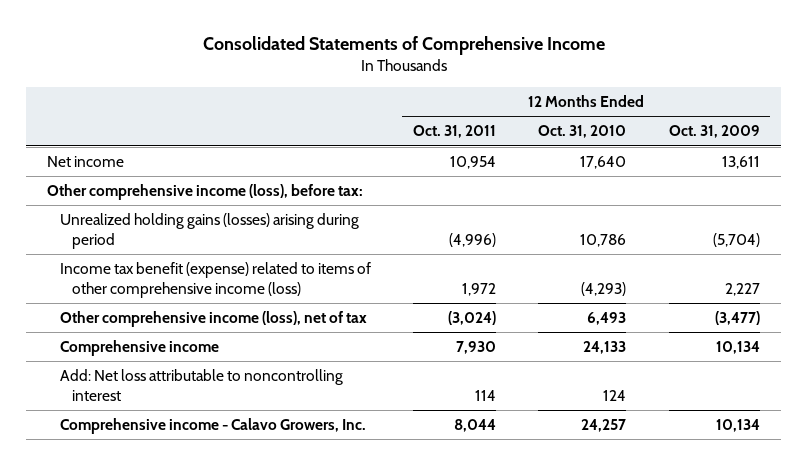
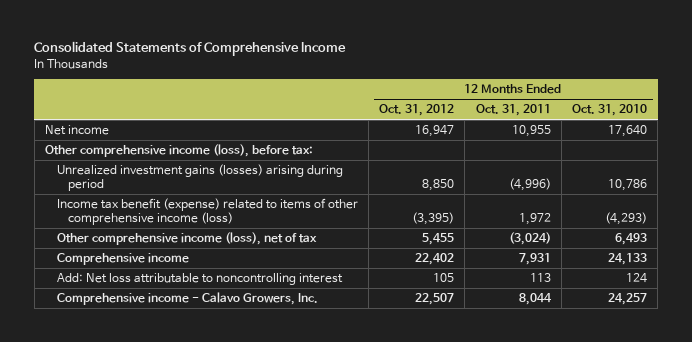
[668,125,760,139] Oct. 31, 2009 -> none
none -> [379,104,455,117] Oct. 31, 2012
[450,156,497,170] 10,954 -> [511,125,551,138] 10,955
[59,213,359,250] Unrealized holding gains (losses) arising during period -> [56,164,343,191] Unrealized investment gains (losses) arising during period
[456,341,497,355] 7,930 -> [518,253,551,266] 7,931
[475,390,497,402] 114 -> [529,273,551,283] 113

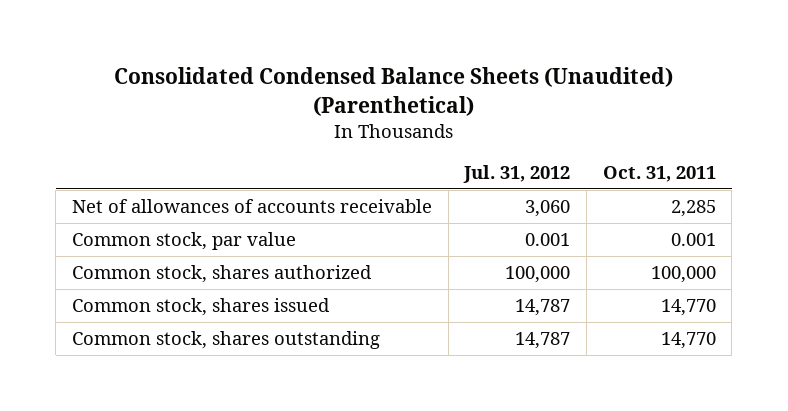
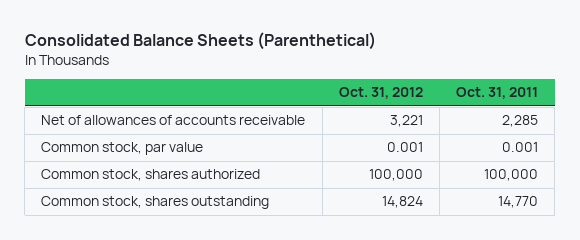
[113,67,673,116] Consolidated Condensed Balance Sheets (Unaudited) (Parenthetical) -> [24,32,376,51] Consolidated Balance Sheets (Parenthetical)
[463,165,571,184] Jul. 31, 2012 -> none
none -> [338,87,423,100] Oct. 31, 2012
[72,298,331,317] Common stock, shares issued -> none

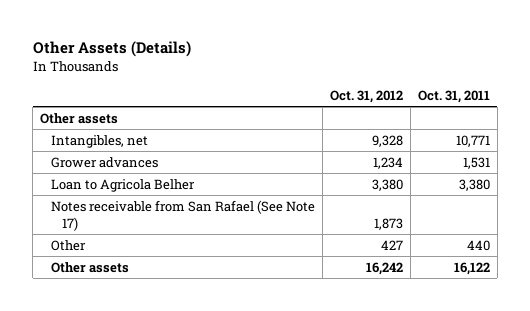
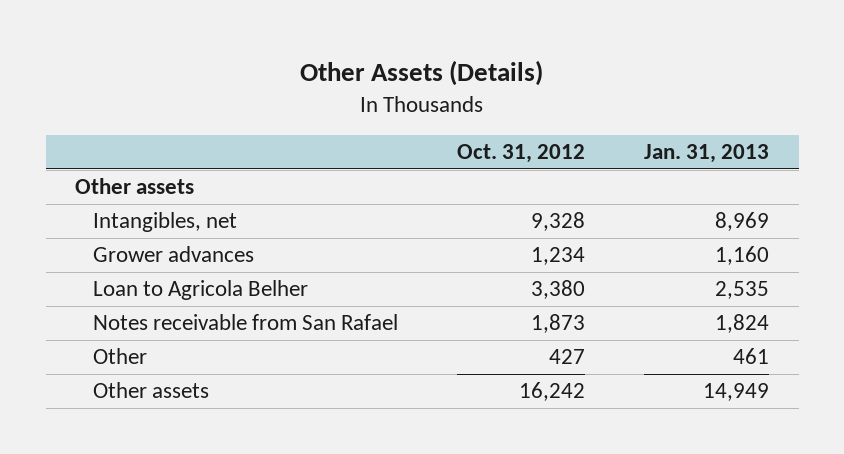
[417,89,490,103] Oct. 31, 2011 -> none
none -> [644,144,770,164] Jan. 31, 2013
[51,199,316,231] Notes receivable from San Rafael (See Note 17) -> [93,314,399,331] Notes receivable from San Rafael

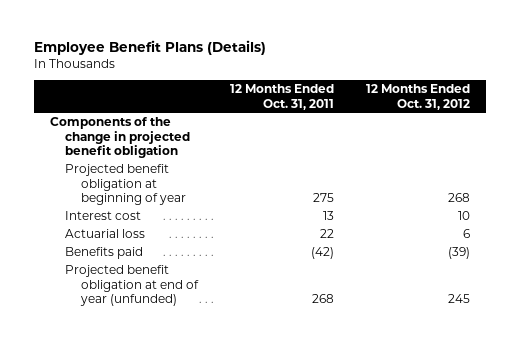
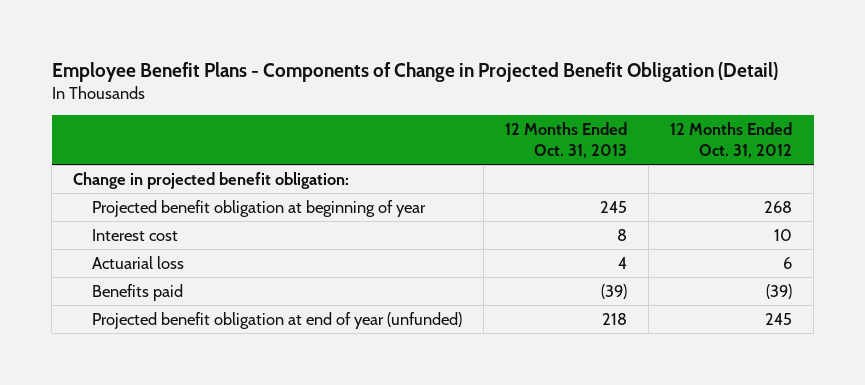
[33,40,266,56] Employee Benefit Plans (Details) -> [51,61,778,82] Employee Benefit Plans - Components of Change in Projected Benefit Obligation (Detail)
[230,83,335,110] 12 Months Ended Oct. 31, 2011 -> none
none -> [504,122,627,158] 12 Months Ended Oct. 31, 2013
[49,116,191,159] Components of the change in projected benefit obligation -> [73,171,350,189] Change in projected benefit obligation:

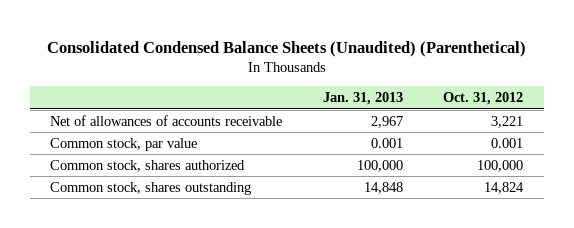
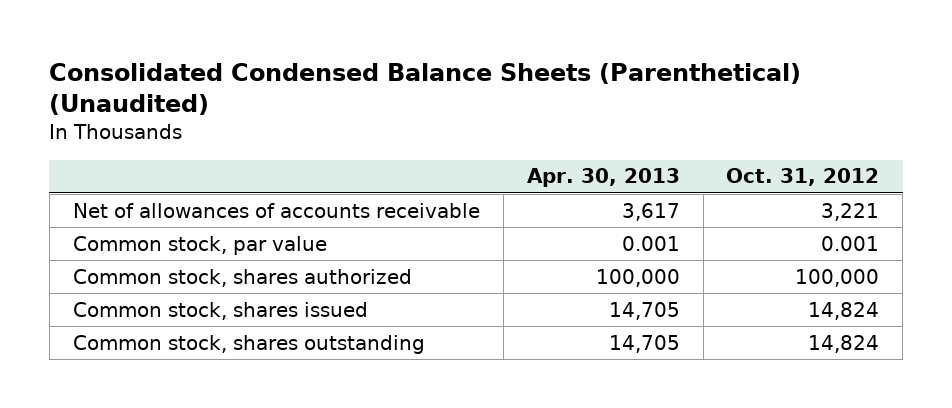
[46,40,526,57] Consolidated Condensed Balance Sheets (Unaudited) (Parenthetical) -> [49,62,802,116] Consolidated Condensed Balance Sheets (Parenthetical) (Unaudited)
[322,92,403,106] Jan. 31, 2013 -> none
none -> [526,168,680,188] Apr. 30, 2013
none -> [72,301,368,320] Common stock, shares issued

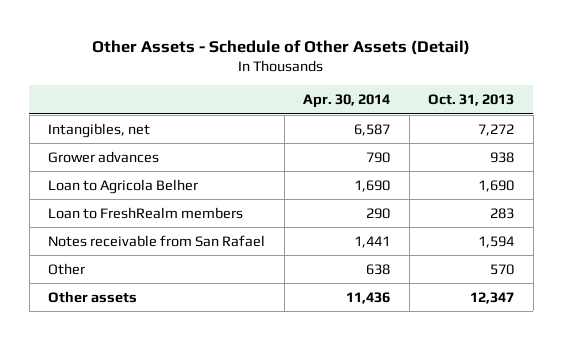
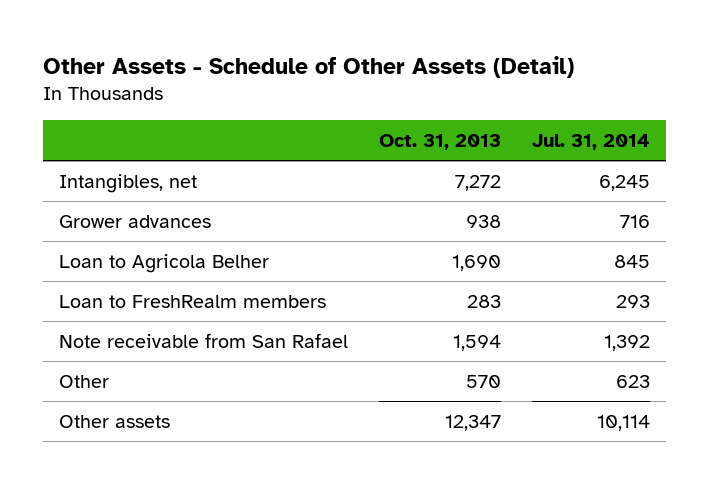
[303,94,391,109] Apr. 30, 2014 -> none
none -> [532,133,651,150] Jul. 31, 2014
[48,234,266,247] Notes receivable from San Rafael -> [58,332,348,348] Note receivable from San Rafael

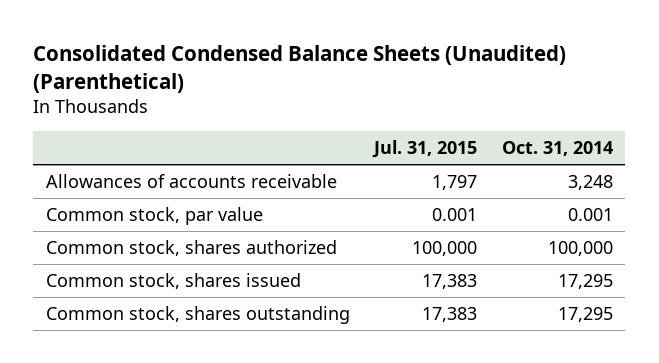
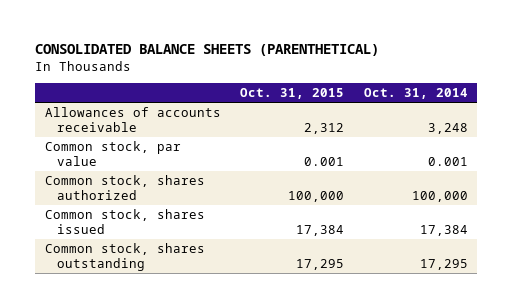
[33,45,567,93] Consolidated Condensed Balance Sheets (Unaudited) (Parenthetical) -> [35,44,380,57] CONSOLIDATED BALANCE SHEETS (PARENTHETICAL)
[372,140,478,159] Jul. 31, 2015 -> none
none -> [240,88,345,100] Oct. 31, 2015
[558,274,614,290] 17,295 -> [419,225,468,237] 17,384

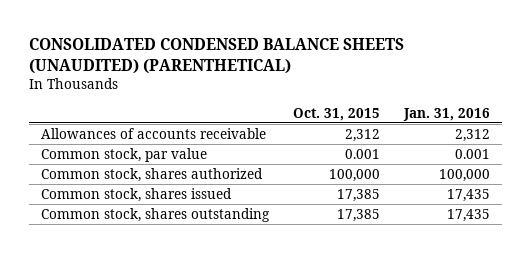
[35,44,380,57] CONSOLIDATED BALANCE SHEETS (PARENTHETICAL) -> [29,38,405,75] CONSOLIDATED CONDENSED BALANCE SHEETS (UNAUDITED) (PARENTHETICAL)
[363,88,468,100] Oct. 31, 2014 -> none
none -> [402,107,490,121] Jan. 31, 2016
[296,225,345,237] 17,384 -> [337,188,381,202] 17,385
[296,259,345,271] 17,295 -> [337,208,381,222] 17,385

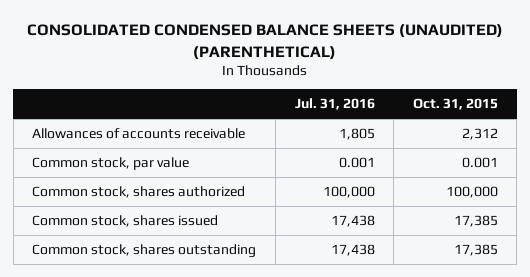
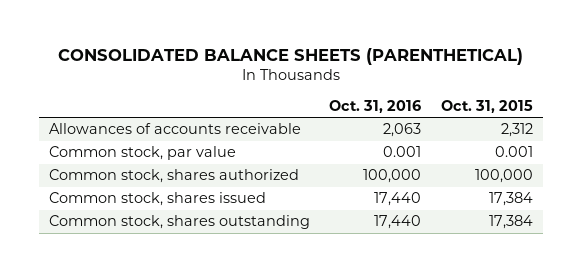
[27,23,504,60] CONSOLIDATED CONDENSED BALANCE SHEETS (UNAUDITED) (PARENTHETICAL) -> [57,47,523,65] CONSOLIDATED BALANCE SHEETS (PARENTHETICAL)
[294,98,375,111] Jul. 31, 2016 -> none
none -> [329,99,422,113] Oct. 31, 2016
[453,214,498,227] 17,385 -> [489,192,534,207] 17,384
[453,243,498,256] 17,385 -> [489,215,534,230] 17,384

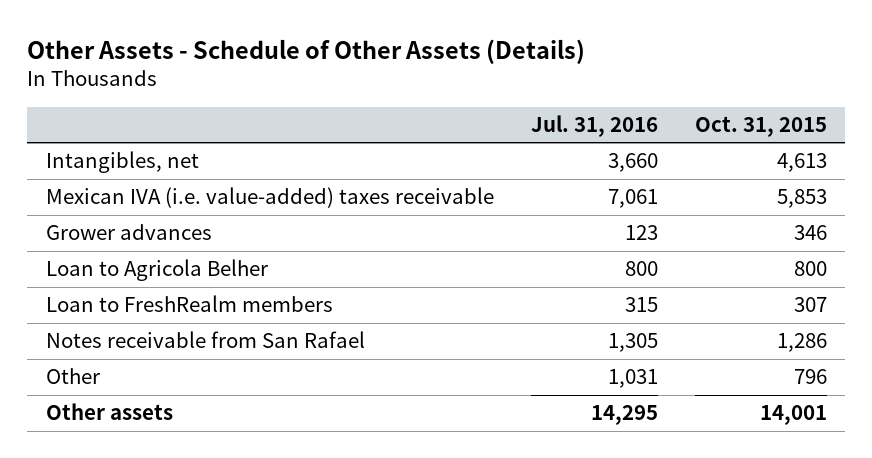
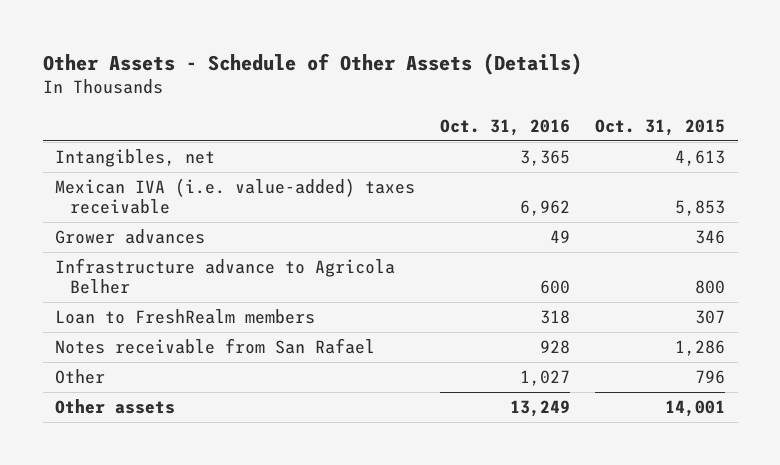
[530,114,658,137] Jul. 31, 2016 -> none
none -> [440,119,571,137] Oct. 31, 2016
[45,259,268,282] Loan to Agricola Belher -> [55,258,396,295] Infrastructure advance to Agricola Belher

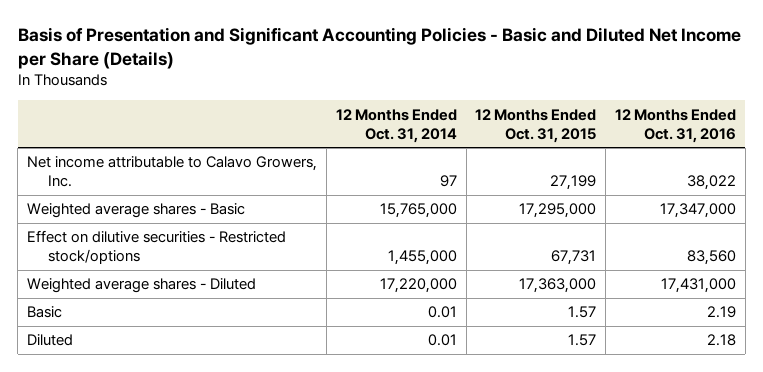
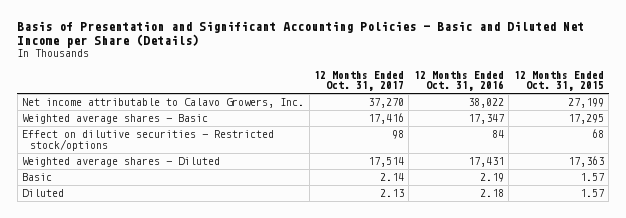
[335,108,457,143] 12 Months Ended Oct. 31, 2014 -> none
none -> [314,70,405,92] 12 Months Ended Oct. 31, 2017
[519,203,597,219] 17,295,000 -> [567,114,604,125] 17,295
[659,203,736,219] 17,347,000 -> [467,114,504,125] 17,347
[551,250,597,266] 67,731 -> [591,129,604,139] 68
[686,250,736,266] 83,560 -> [491,130,504,139] 84
[519,278,597,294] 17,363,000 -> [567,156,604,168] 17,363
[660,278,736,294] 17,431,000 -> [467,157,504,168] 17,431

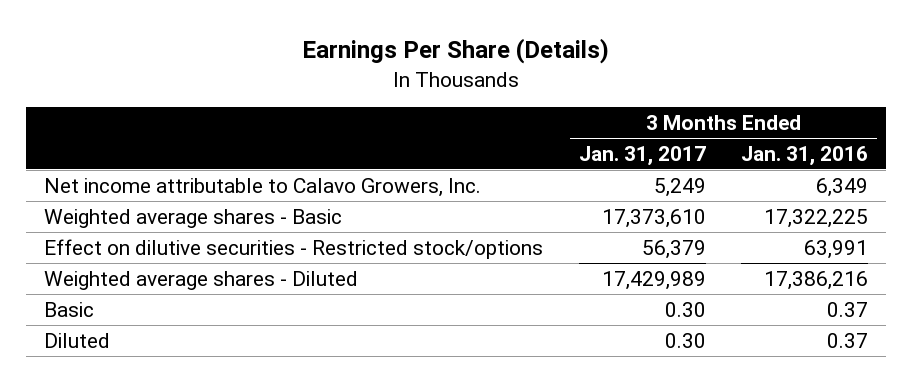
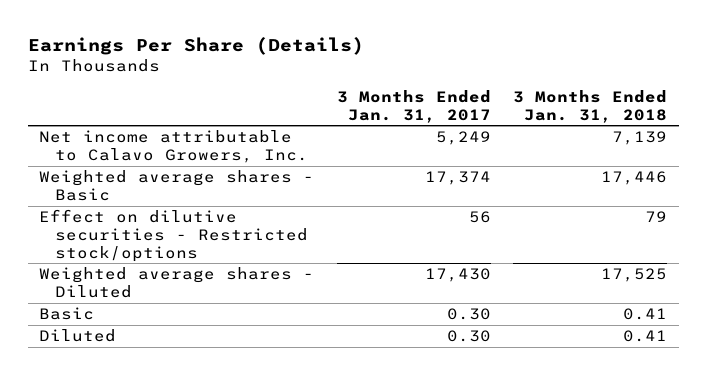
[741,145,869,166] Jan. 31, 2016 -> none
none -> [513,89,668,123] 3 Months Ended Jan. 31, 2018
[601,208,706,228] 17,373,610 -> [424,171,491,186] 17,374
[641,239,706,259] 56,379 -> [468,211,491,224] 56
[601,270,706,290] 17,429,989 -> [424,268,491,283] 17,430

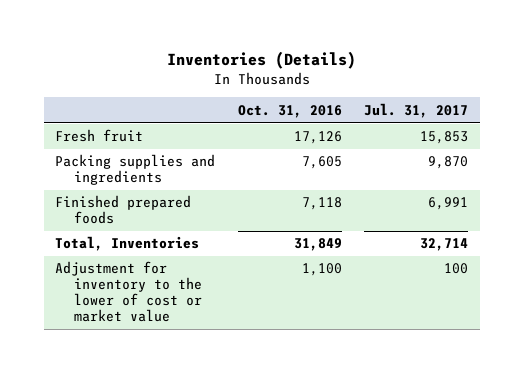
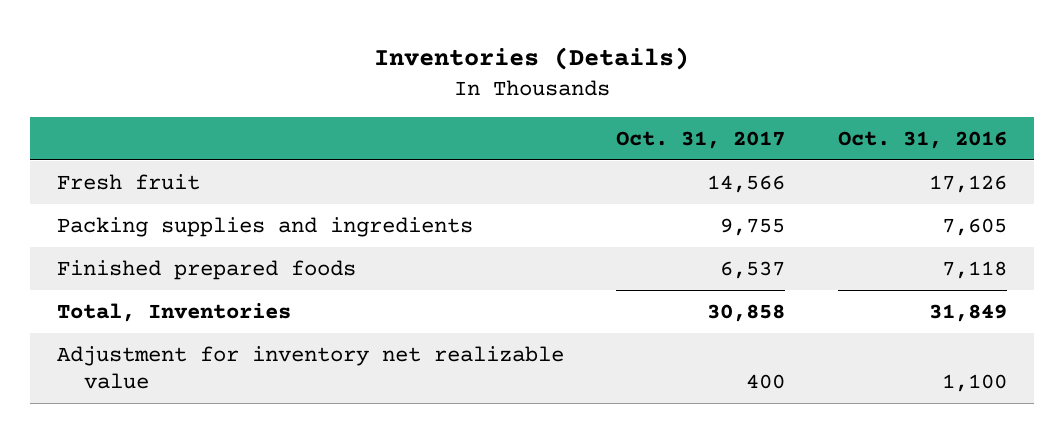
[364,102,469,118] Jul. 31, 2017 -> none
none -> [616,131,786,150] Oct. 31, 2017
[54,261,203,323] Adjustment for inventory to the lower of cost or market value -> [56,345,564,390] Adjustment for inventory net realizable value

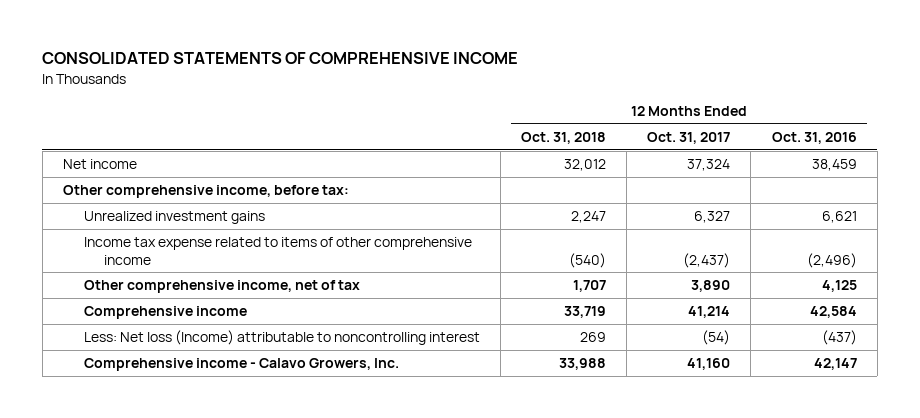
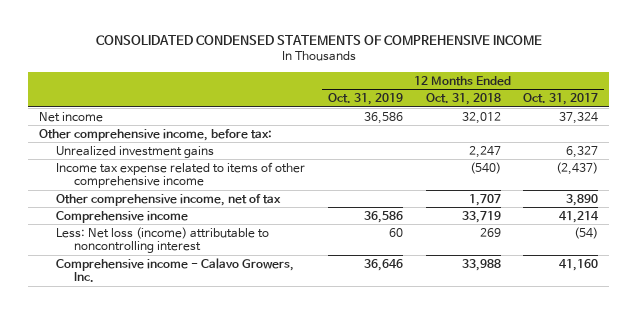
[42,52,519,65] CONSOLIDATED STATEMENTS OF COMPREHENSIVE INCOME -> [95,35,542,46] CONSOLIDATED CONDENSED STATEMENTS OF COMPREHENSIVE INCOME
[771,131,857,144] Oct. 31, 2016 -> none
none -> [328,92,404,105] Oct. 31, 2019
[83,330,480,346] Less: Net loss (Income) attributable to noncontrolling interest -> [56,226,270,254] Less: Net loss (income) attributable to noncontrolling interest

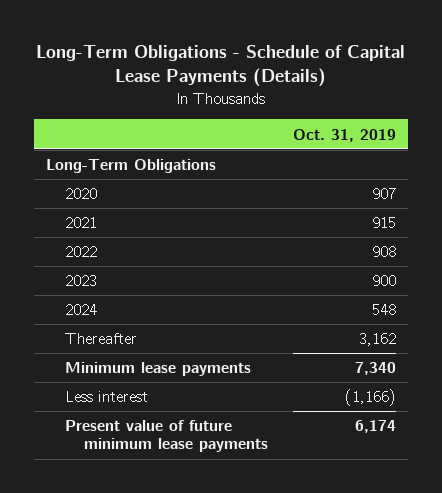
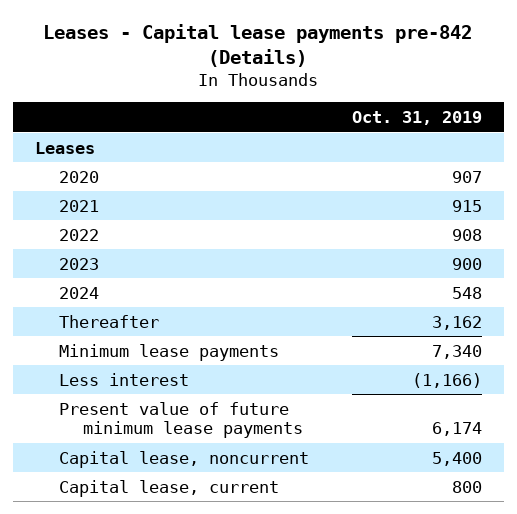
[35,45,405,88] Long-Term Obligations - Schedule of Capital Lease Payments (Details) -> [43,23,473,67] Leases - Capital lease payments pre-842 (Details)
[45,159,216,174] Long-Term Obligations -> none
none -> [34,141,95,154] Leases
none -> [58,450,309,468] Capital lease, noncurrent
none -> [58,479,279,497] Capital lease, current

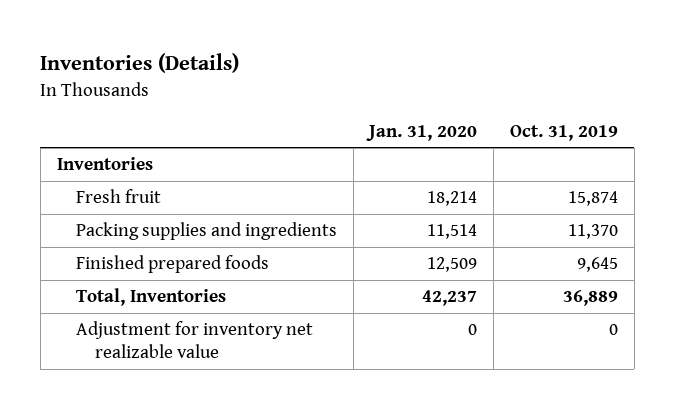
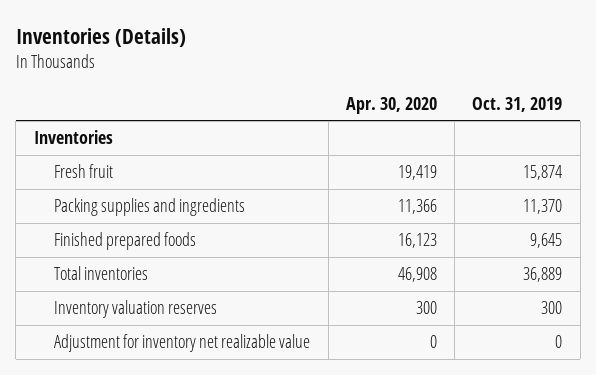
[366,124,478,141] Jan. 31, 2020 -> none
none -> [345,96,437,114] Apr. 30, 2020
[75,288,226,307] Total, Inventories -> [54,266,149,281] Total inventories
none -> [54,300,218,319] Inventory valuation reserves

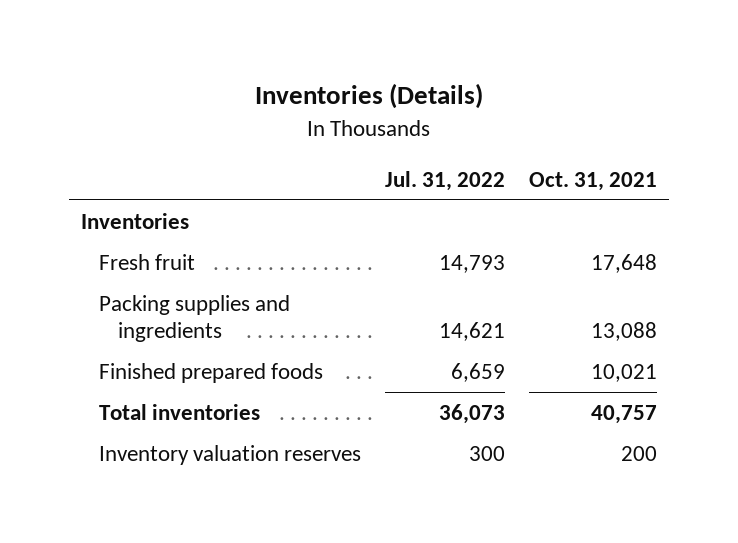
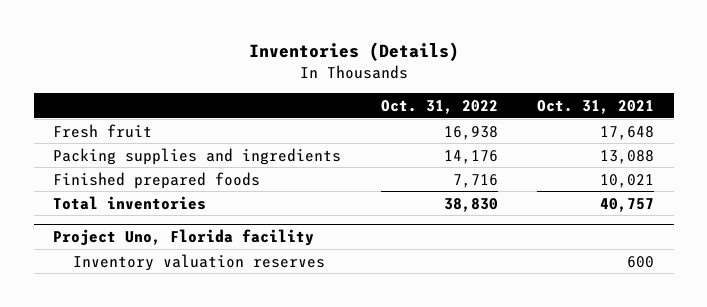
[385,170,506,191] Jul. 31, 2022 -> none
none -> [380,99,498,114] Oct. 31, 2022
[80,213,189,230] Inventories -> none
none -> [53,229,315,247] Project Uno, Florida facility
[621,446,658,462] 200 -> [627,255,655,268] 600

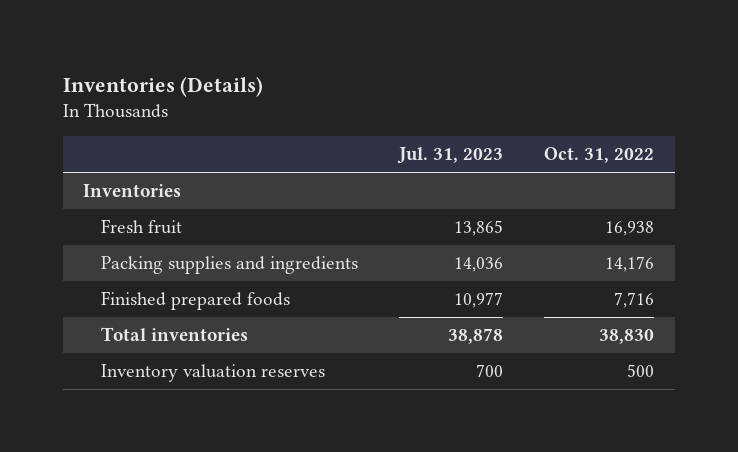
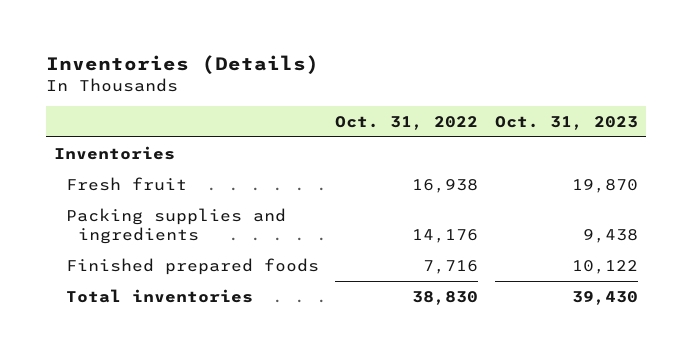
[397,147,504,165] Jul. 31, 2023 -> none
none -> [494,115,638,130] Oct. 31, 2023
[100,364,325,383] Inventory valuation reserves -> none

